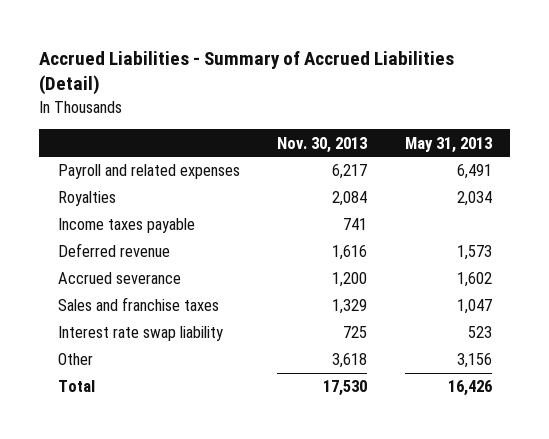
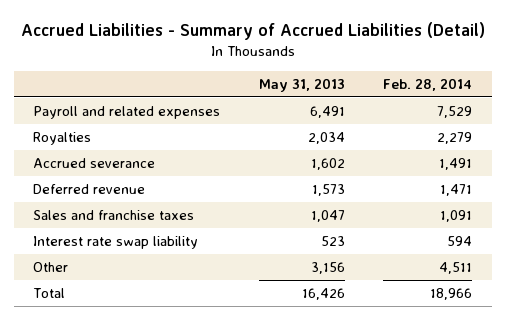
[277,136,368,153] Nov. 30, 2013 -> none
none -> [383,77,473,91] Feb. 28, 2014
[57,218,195,234] Income taxes payable -> none
[57,243,170,258] Deferred revenue -> [33,183,146,194] Deferred revenue

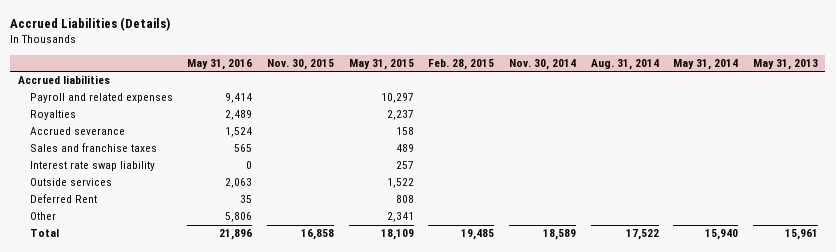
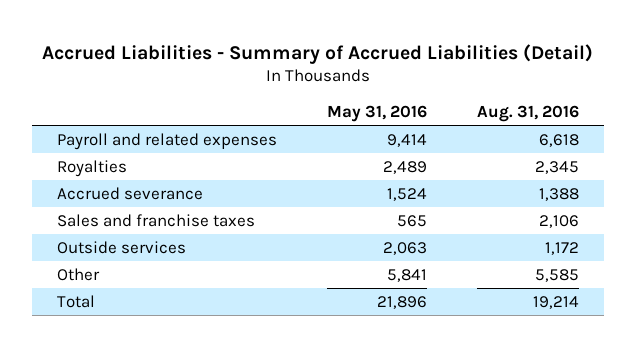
[10,17,171,32] Accrued Liabilities (Details) -> [42,43,594,64] Accrued Liabilities - Summary of Accrued Liabilities (Detail)
[267,59,335,71] Nov. 30, 2015 -> none
[348,59,414,71] May 31, 2015 -> none
[428,59,495,71] Feb. 28, 2015 -> none
[508,59,576,71] Nov. 30, 2014 -> none
[590,59,659,71] Aug. 31, 2014 -> none
[673,59,739,71] May 31, 2014 -> none
[752,59,818,71] May 31, 2013 -> none
none -> [477,105,580,123] Aug. 31, 2016
[17,75,110,85] Accrued liabilities -> none
[29,161,155,172] Interest rate swap liability -> none
[29,194,97,204] Deferred Rent -> none
[225,212,253,223] 5,806 -> [387,268,428,282] 5,841

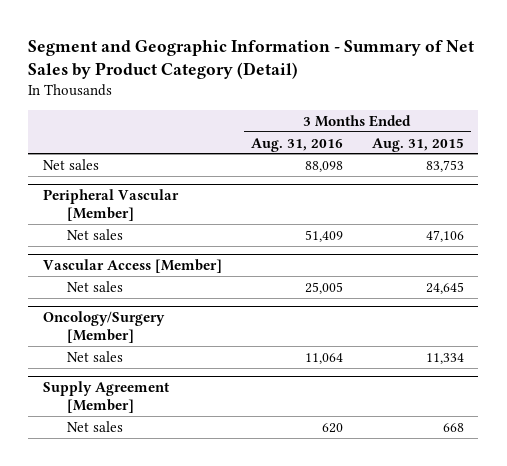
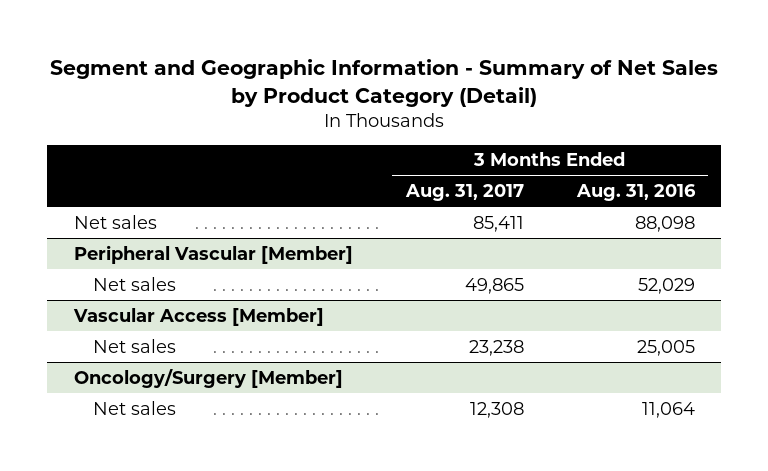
[371,137,464,152] Aug. 31, 2015 -> none
none -> [404,184,524,202] Aug. 31, 2017
[304,229,343,242] 51,409 -> [637,277,695,294] 52,029
[42,381,170,413] Supply Agreement [Member] -> none
[66,420,123,432] Net sales -> none

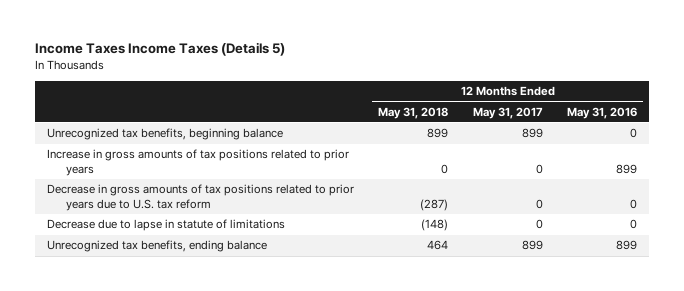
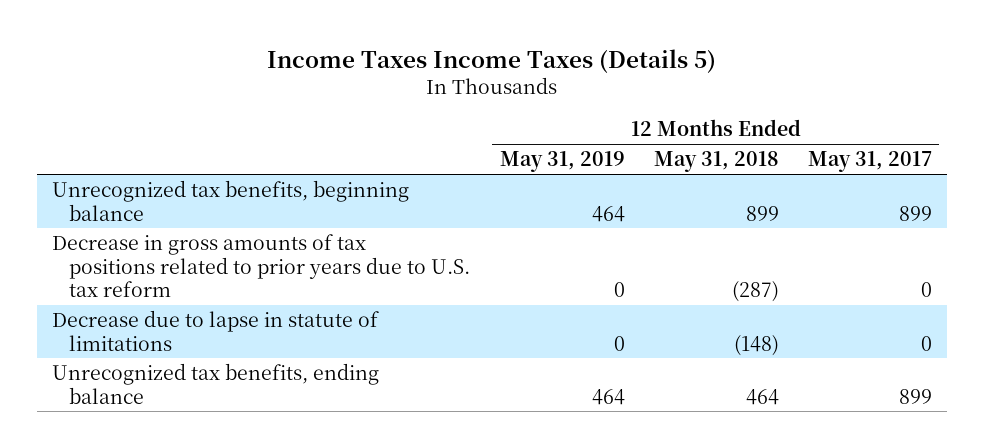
[567,106,638,119] May 31, 2016 -> none
none -> [499,151,625,173] May 31, 2019
[47,149,350,177] Increase in gross amounts of tax positions related to prior years -> none

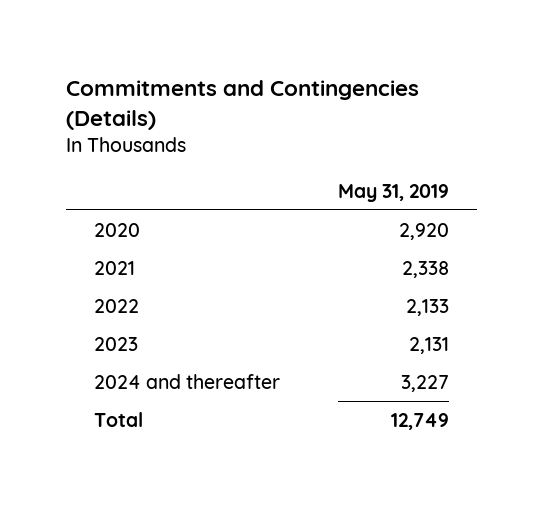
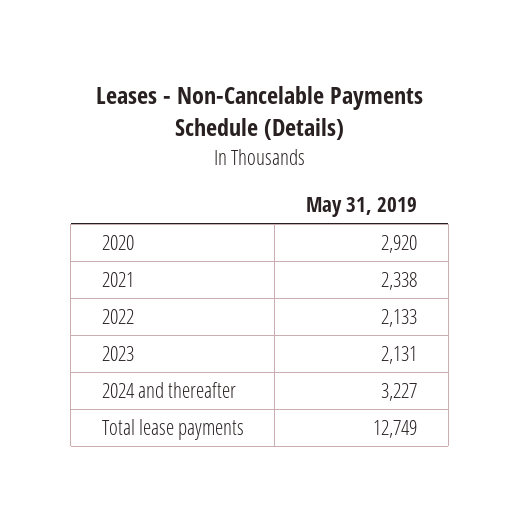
[65,79,419,131] Commitments and Contingencies (Details) -> [95,85,423,141] Leases - Non-Cancelable Payments Schedule (Details)
[94,411,144,427] Total -> [101,419,244,441] Total lease payments

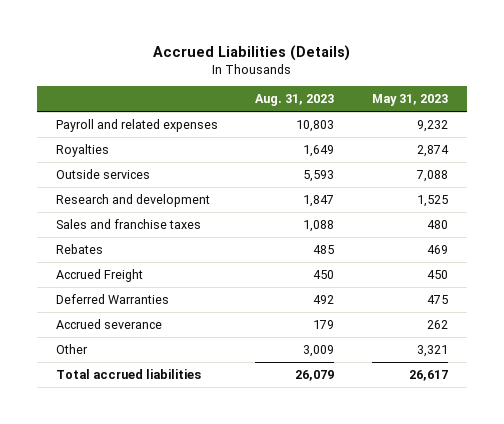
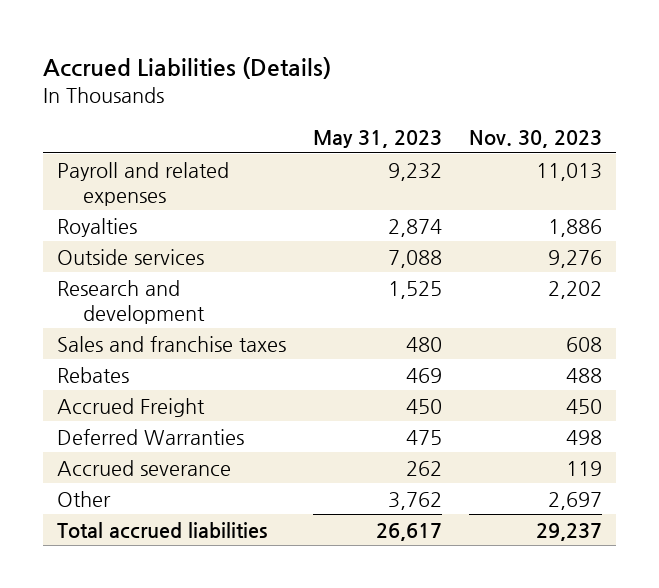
[255,94,335,107] Aug. 31, 2023 -> none
none -> [469,130,603,149] Nov. 30, 2023
[417,344,449,357] 3,321 -> [388,491,443,510] 3,762

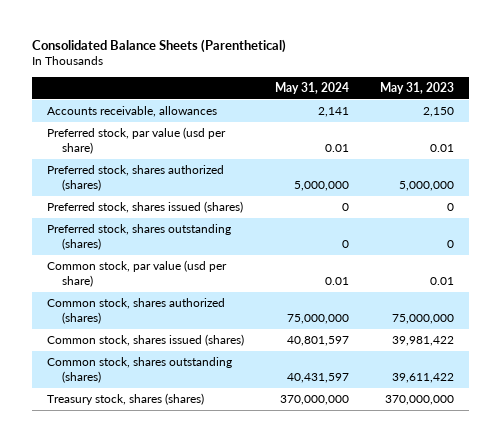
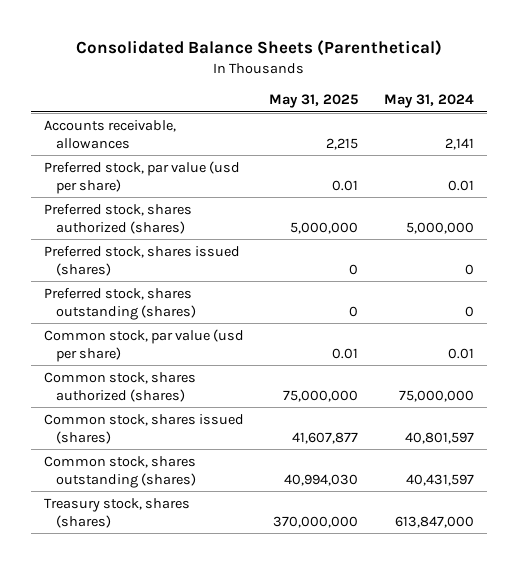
[379,81,454,94] May 31, 2023 -> none
none -> [269,94,359,109] May 31, 2025
[280,395,350,406] 370,000,000 -> [395,515,475,528] 613,847,000

